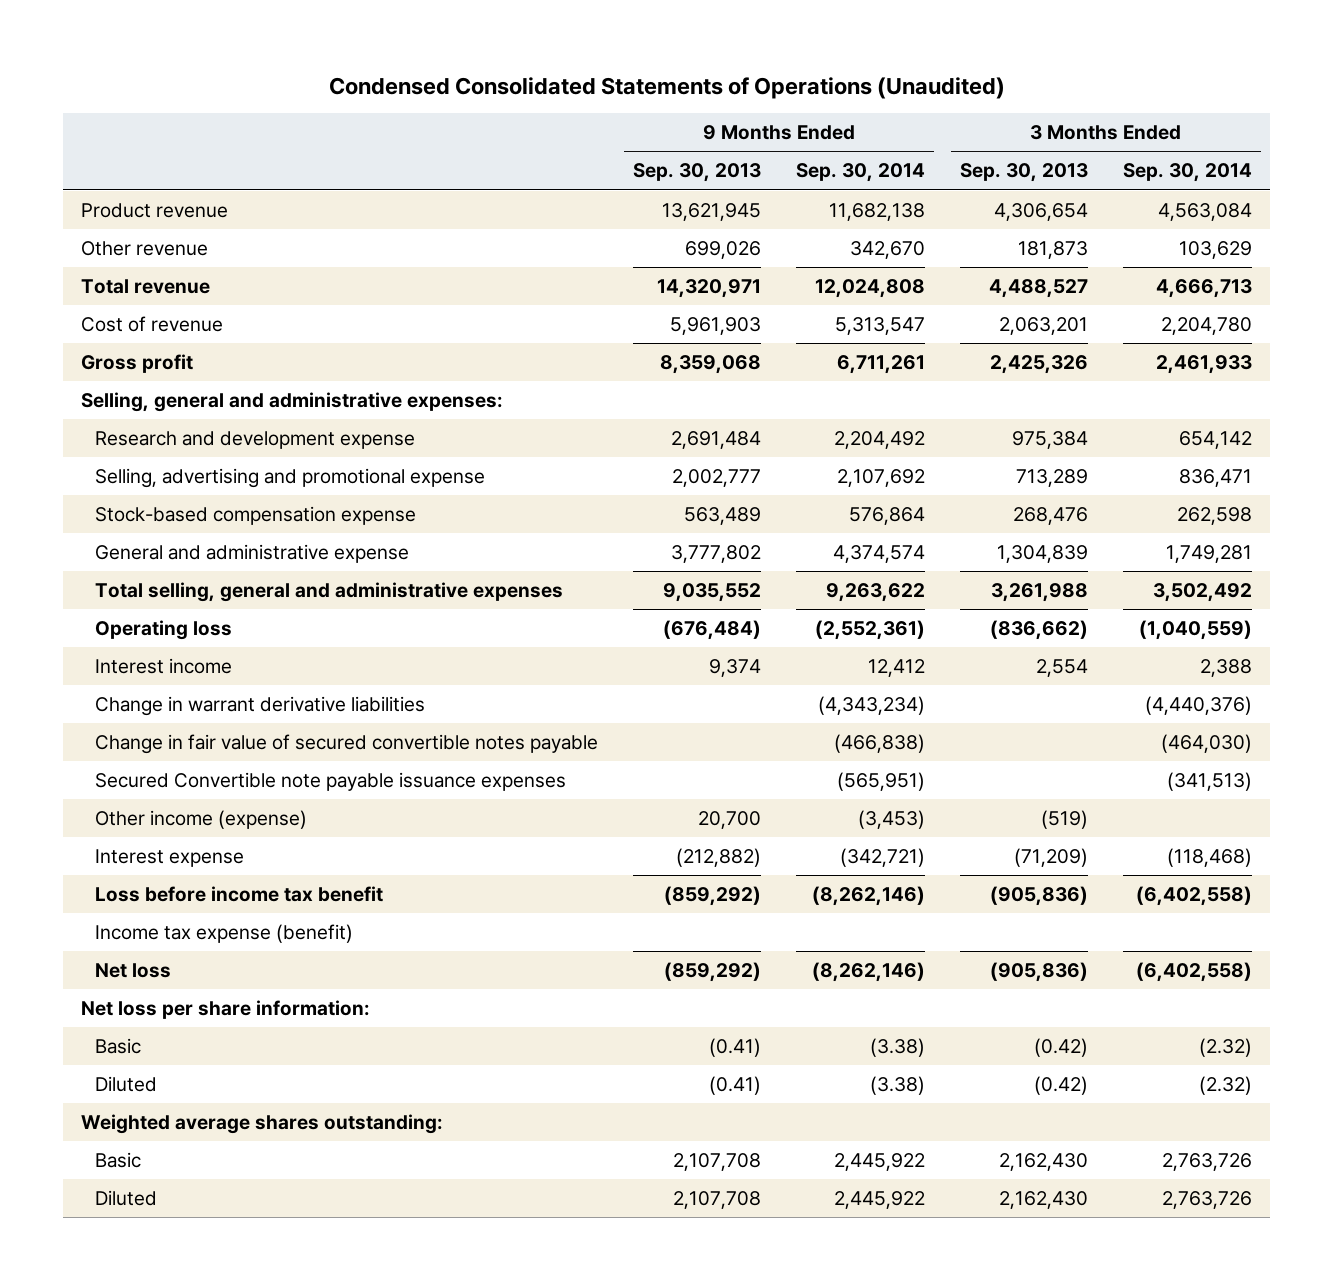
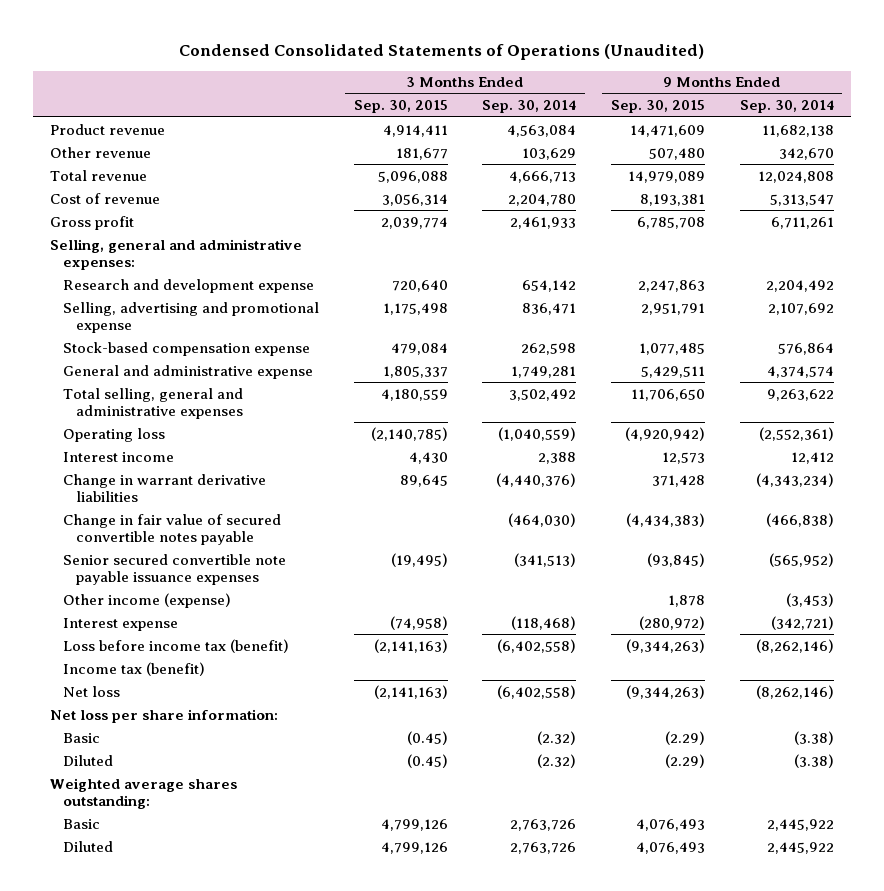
[632,163,761,183] Sep. 30, 2013 -> none
[960,163,1089,183] Sep. 30, 2013 -> none
none -> [353,100,448,114] Sep. 30, 2015
none -> [611,100,706,114] Sep. 30, 2015
[94,772,566,792] Secured Convertible note payable issuance expenses -> [62,553,286,585] Senior secured convertible note payable issuance expenses
[837,772,926,792] (565,951) -> [768,552,834,567] (565,952)
[94,886,383,903] Loss before income tax benefit -> [62,638,289,653] Loss before income tax (benefit)
[94,924,353,944] Income tax expense (benefit) -> [62,661,205,676] Income tax (benefit)

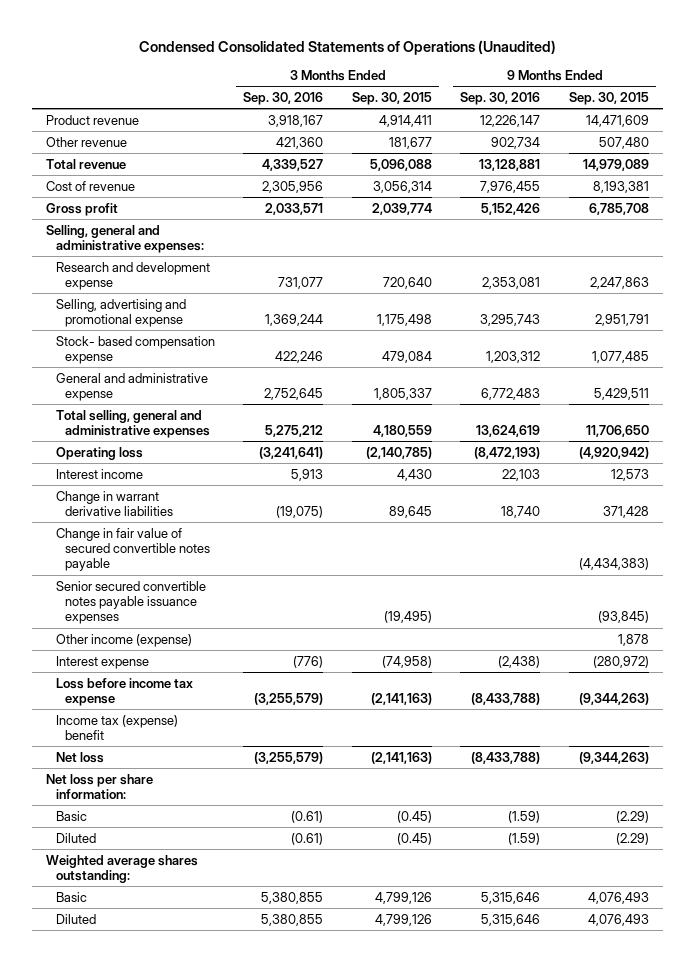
[482,100,577,114] Sep. 30, 2014 -> none
[739,100,834,114] Sep. 30, 2014 -> none
none -> [243,92,324,106] Sep. 30, 2016
none -> [460,92,541,106] Sep. 30, 2016
[62,341,310,356] Stock-based compensation expense -> [55,335,215,365] Stock- based compensation expense
[62,553,286,585] Senior secured convertible note payable issuance expenses -> [55,580,206,625] Senior secured convertible notes payable issuance expenses
[62,638,289,653] Loss before income tax (benefit) -> [55,677,193,707] Loss before income tax expense
[62,661,205,676] Income tax (benefit) -> [55,714,178,741] Income tax (expense) benefit

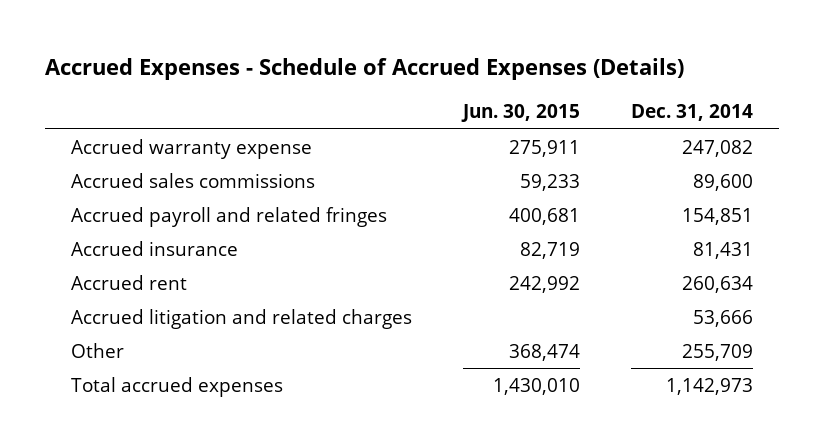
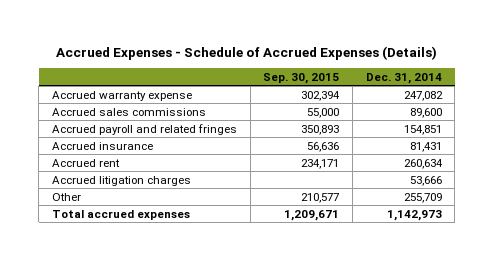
[461,104,581,123] Jun. 30, 2015 -> none
none -> [263,72,340,84] Sep. 30, 2015
[70,309,412,330] Accrued litigation and related charges -> [51,175,191,186] Accrued litigation charges

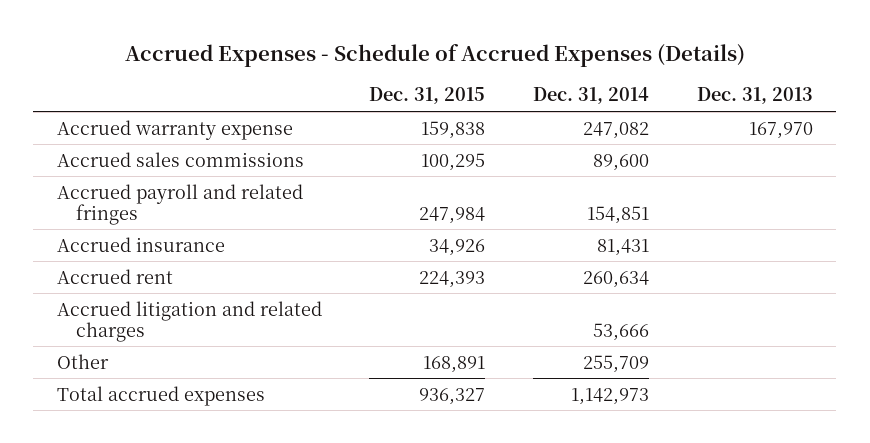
[263,72,340,84] Sep. 30, 2015 -> none
none -> [369,87,486,105] Dec. 31, 2015
none -> [696,87,813,105] Dec. 31, 2013
[51,175,191,186] Accrued litigation charges -> [56,300,322,342] Accrued litigation and related charges

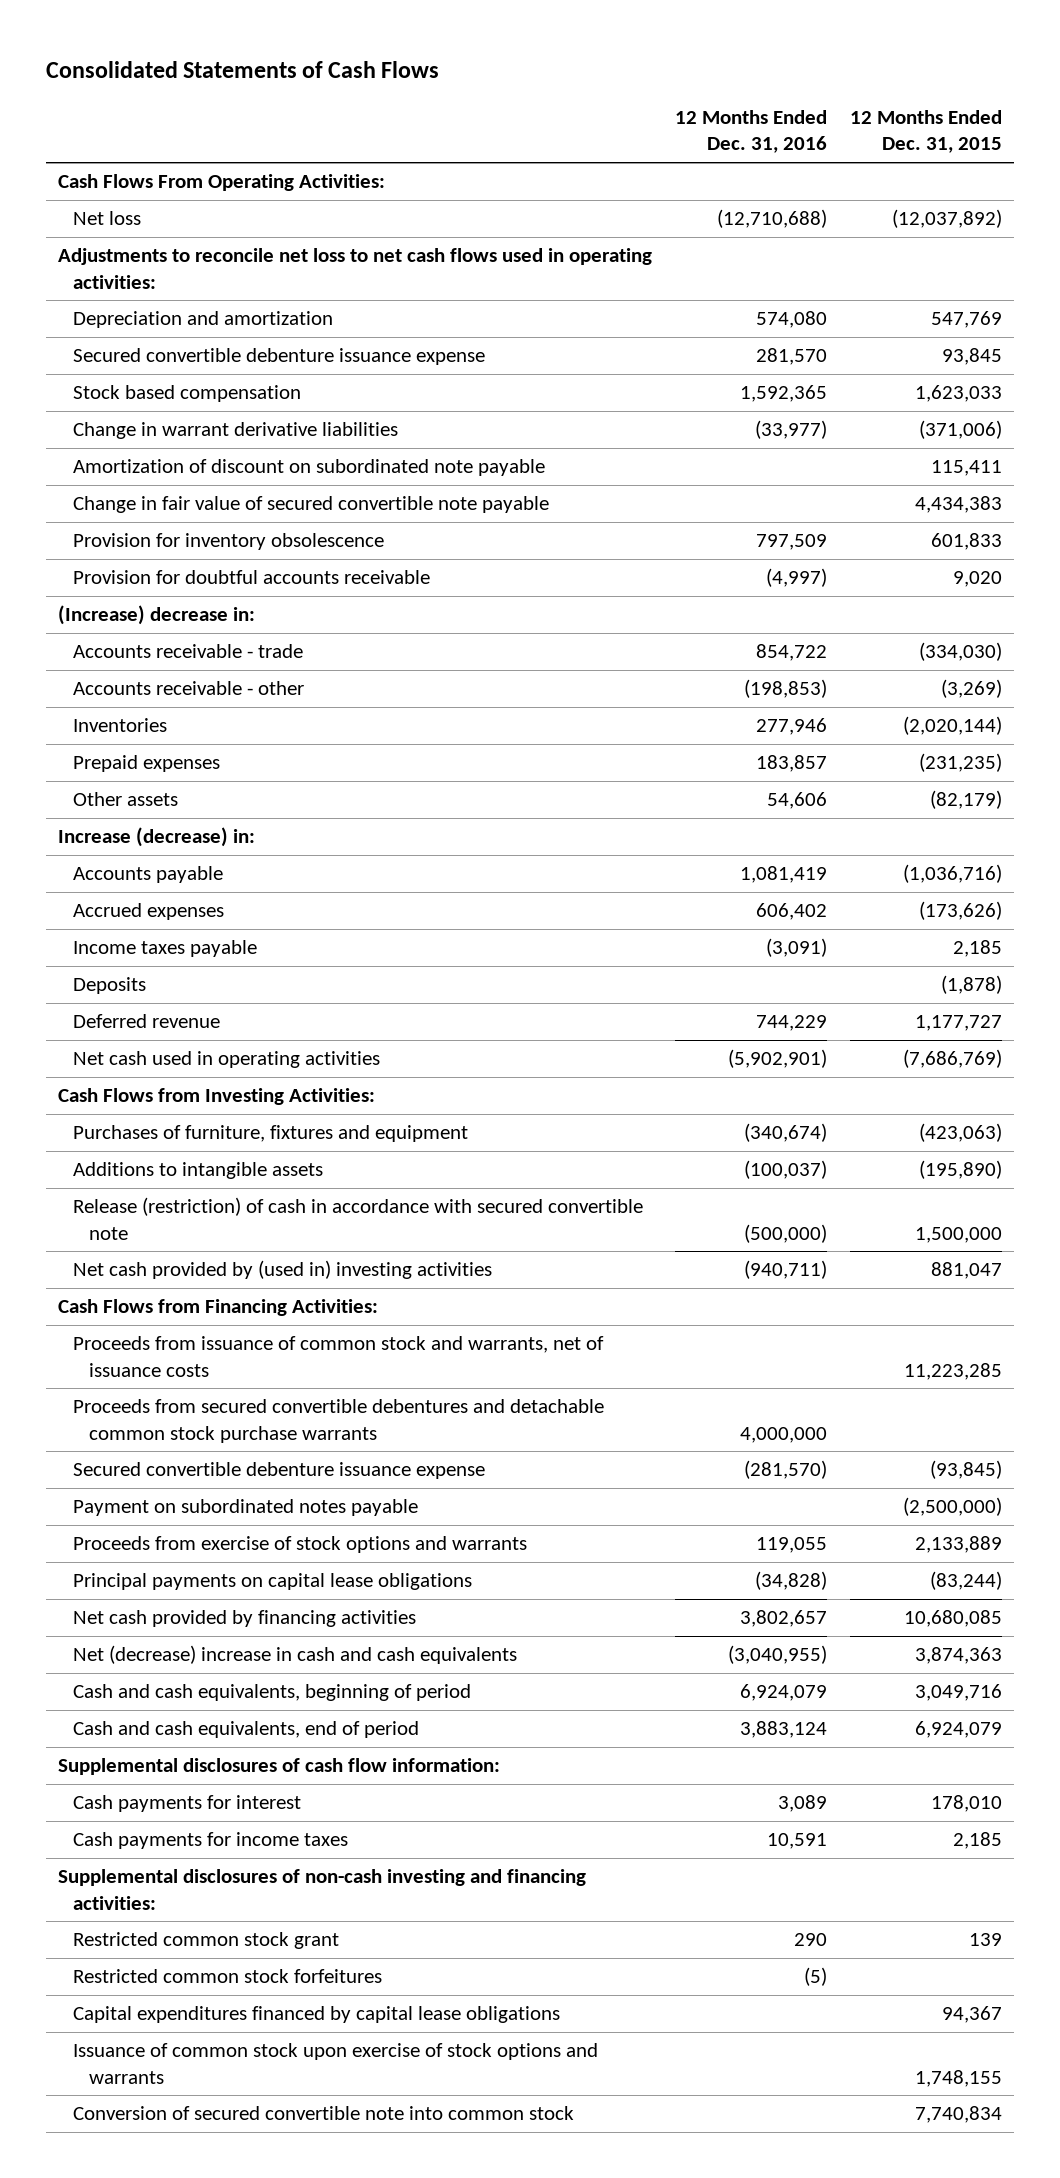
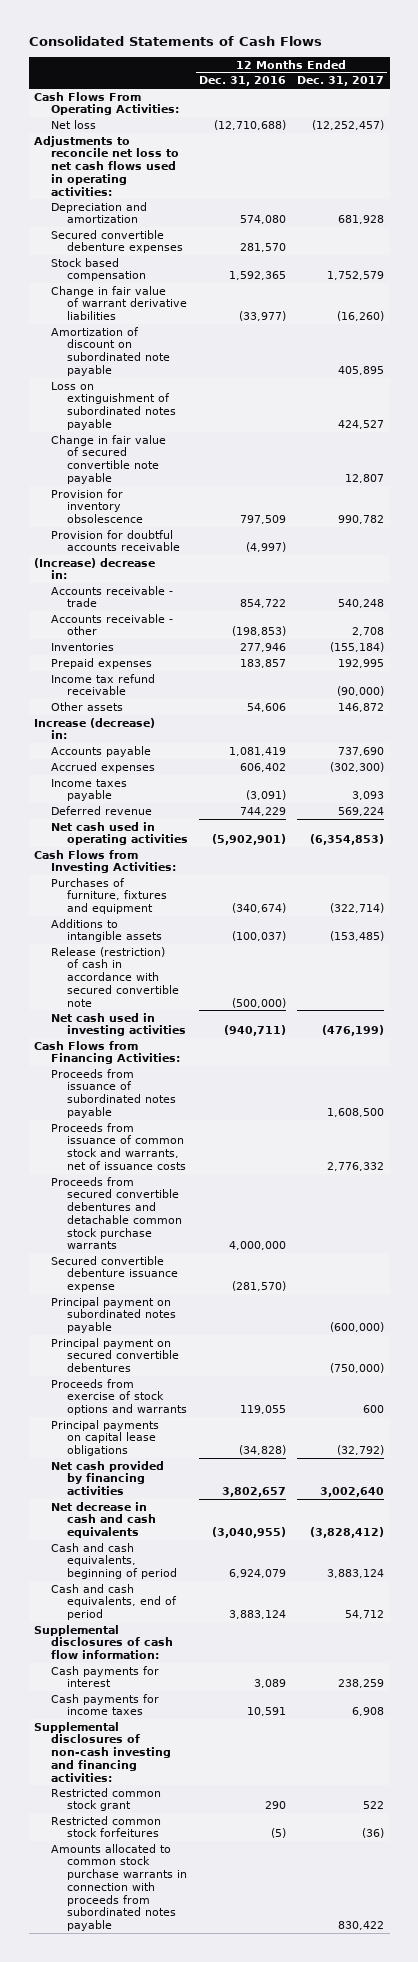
[850,109,1003,154] 12 Months Ended Dec. 31, 2015 -> none
none -> [296,76,384,87] Dec. 31, 2017
[73,348,486,366] Secured convertible debenture issuance expense -> [50,229,183,254] Secured convertible debenture expenses
[73,422,399,440] Change in warrant derivative liabilities -> [50,285,187,321] Change in fair value of warrant derivative liabilities
none -> [50,381,176,430] Loss on extinguishment of subordinated notes payable
none -> [50,673,155,696] Income tax refund receivable
[73,977,147,995] Deposits -> none
[73,1260,493,1280] Net cash provided by (used in) investing activities -> [50,1012,186,1037] Net cash used in investing activities
none -> [50,1068,176,1118] Proceeds from issuance of subordinated notes payable
none -> [50,1296,176,1334] Principal payment on subordinated notes payable
[73,1499,419,1517] Payment on subordinated notes payable -> [50,1337,179,1373] Principal payment on secured convertible debentures
[73,1645,518,1665] Net (decrease) increase in cash and cash equivalents -> [50,1501,156,1539] Net decrease in cash and cash equivalents
[73,2006,561,2024] Capital expenditures financed by capital lease obligations -> none
[73,2043,599,2084] Issuance of common stock upon exercise of stock options and warrants -> none
[73,2106,575,2121] Conversion of secured convertible note into common stock -> none
none -> [50,1843,187,1932] Amounts allocated to common stock purchase warrants in connection with proceeds from subordinated notes payable

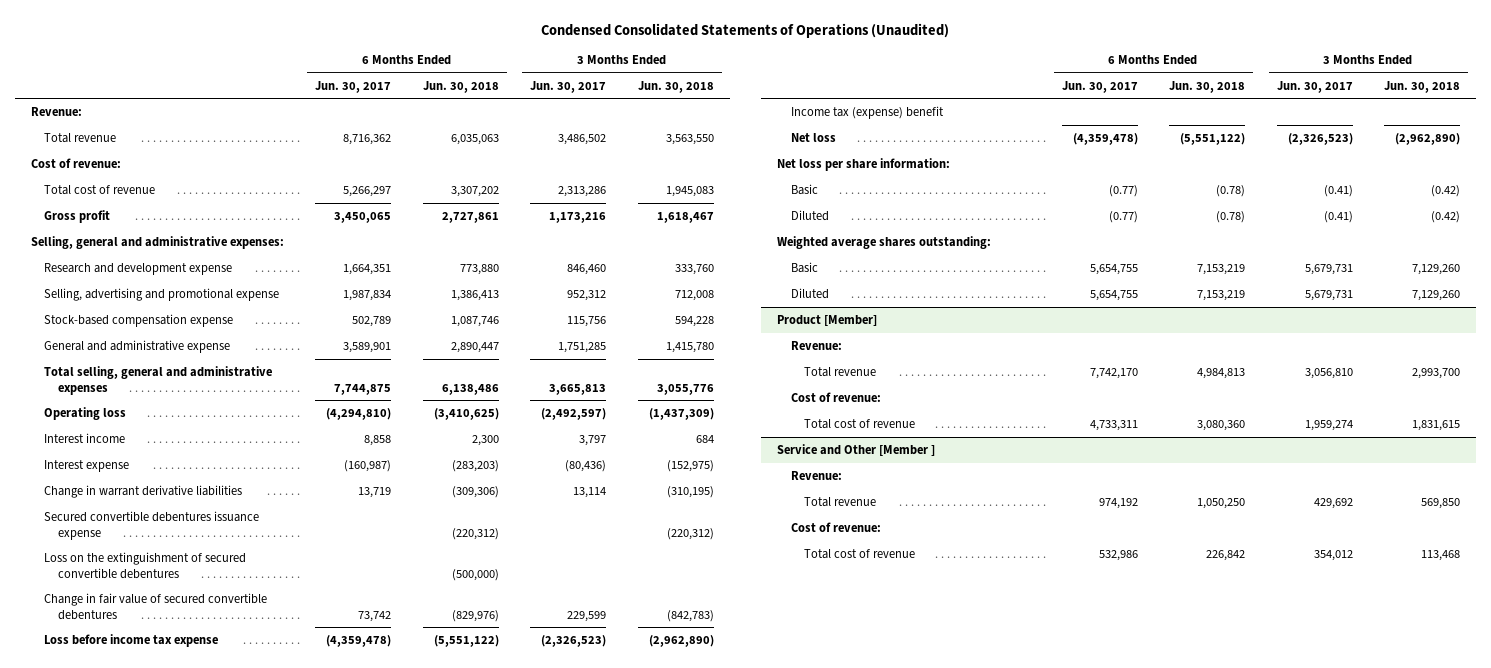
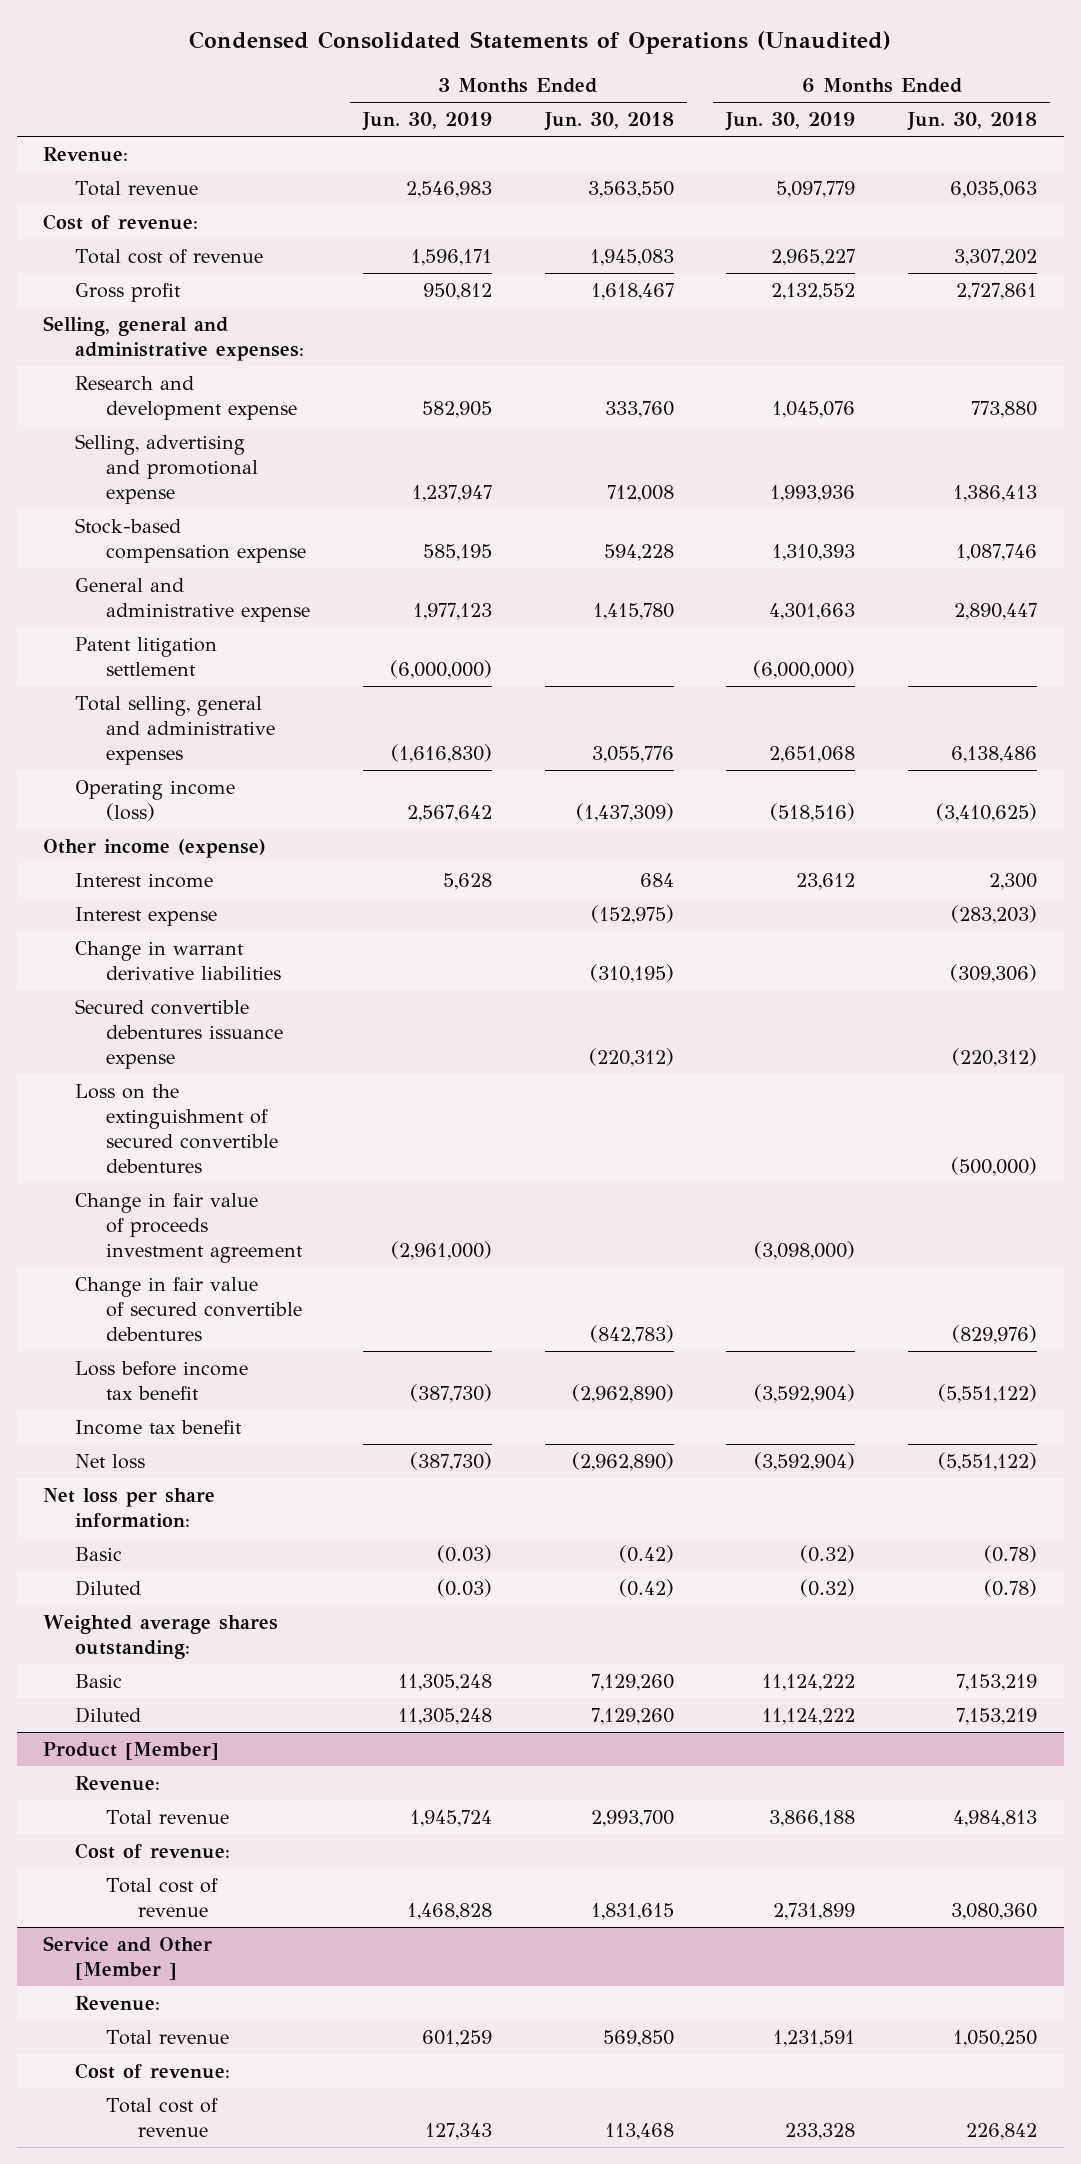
[315,80,392,93] Jun. 30, 2017 -> none
[530,80,607,93] Jun. 30, 2017 -> none
none -> [361,112,492,132] Jun. 30, 2019
none -> [725,112,856,132] Jun. 30, 2019
none -> [74,636,217,676] Patent litigation settlement
[44,406,127,420] Operating loss -> [74,779,235,821] Operating income (loss)
none -> [43,838,267,858] Other income (expense)
none -> [74,1192,304,1263] Change in fair value of proceeds investment agreement
[44,633,219,647] Loss before income tax expense -> [74,1360,248,1400] Loss before income tax benefit
[790,105,944,119] Income tax (expense) benefit -> [74,1419,242,1435] Income tax benefit

